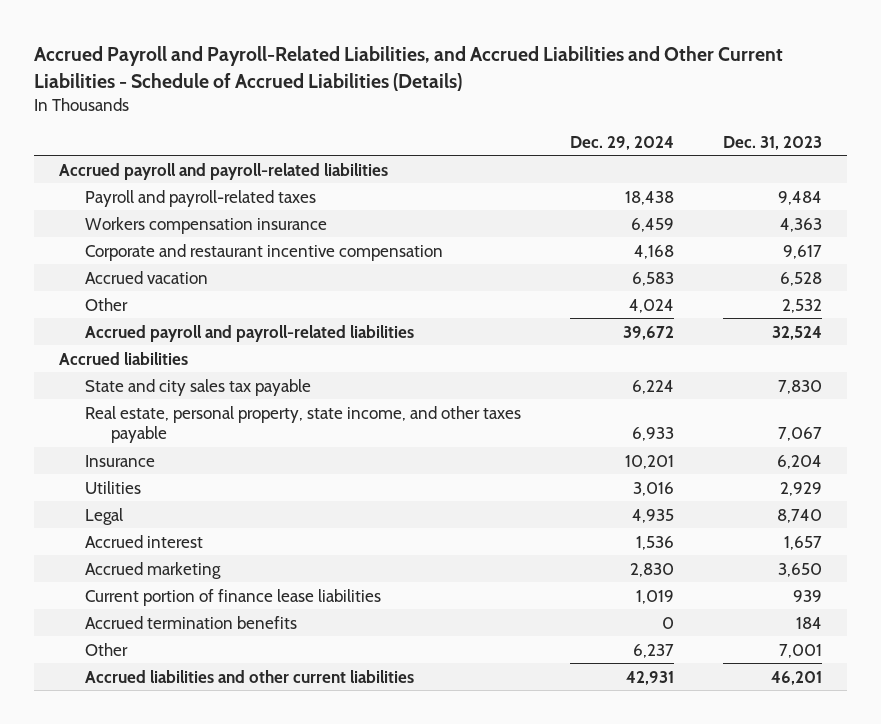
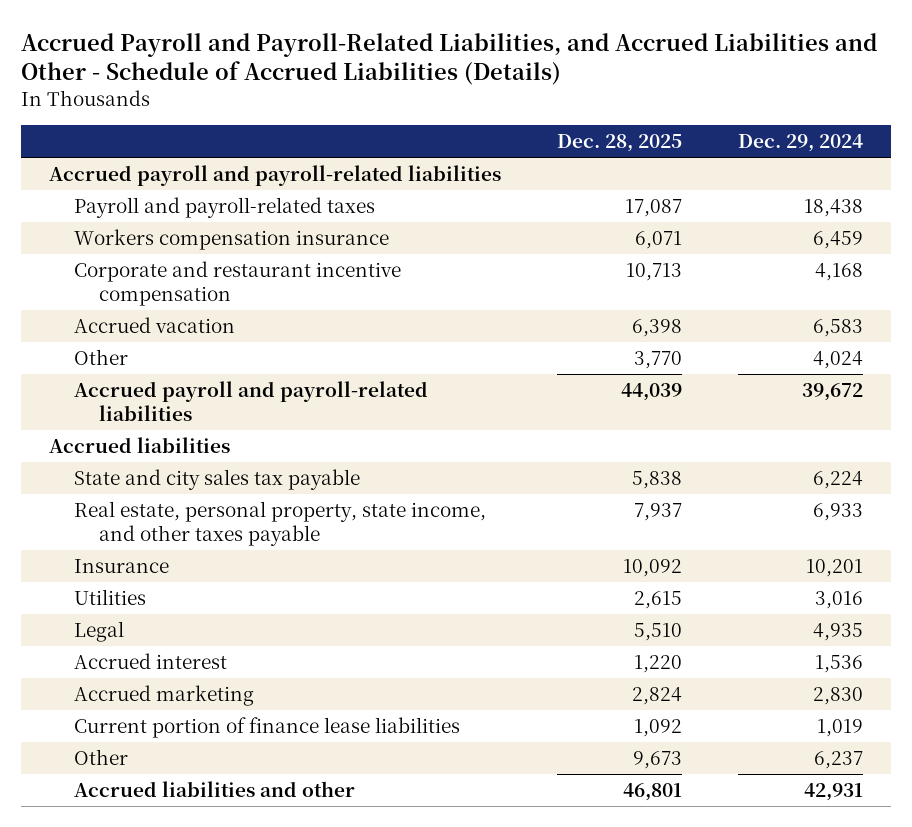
[34,45,784,91] Accrued Payroll and Payroll-Related Liabilities, and Accrued Liabilities and Other Current Liabilities - Schedule of Accrued Liabilities (Details) -> [21,32,878,86] Accrued Payroll and Payroll-Related Liabilities, and Accrued Liabilities and Other - Schedule of Accrued Liabilities (Details)
[723,135,823,150] Dec. 31, 2023 -> none
none -> [556,134,682,153] Dec. 28, 2025
[84,615,297,629] Accrued termination benefits -> none
[84,669,414,683] Accrued liabilities and other current liabilities -> [73,780,355,797] Accrued liabilities and other

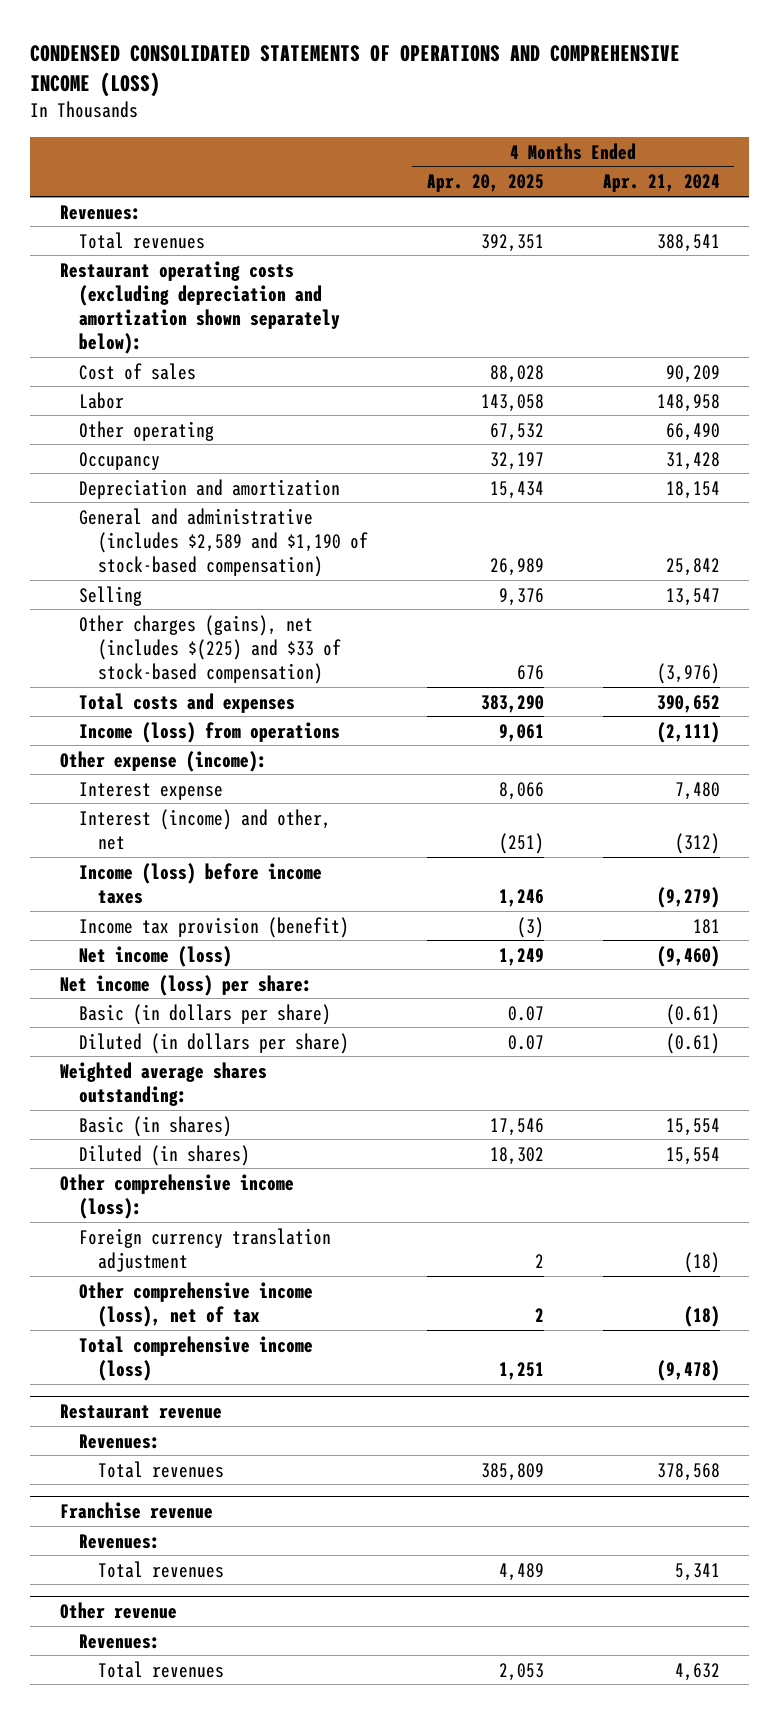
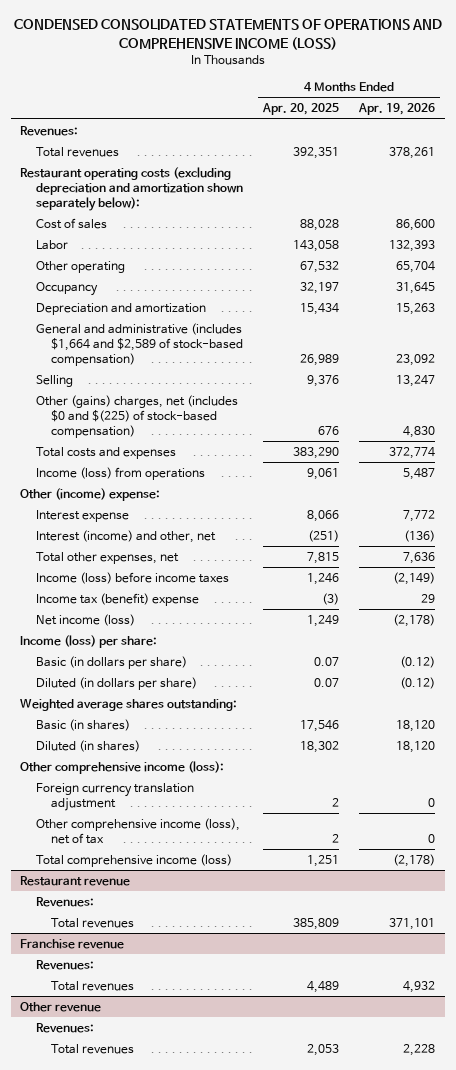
[602,174,720,193] Apr. 21, 2024 -> none
none -> [358,103,436,116] Apr. 19, 2026
[79,507,369,577] General and administrative (includes $2,589 and $1,190 of stock-based compensation) -> [35,323,244,366] General and administrative (includes $1,664 and $2,589 of stock-based compensation)
[79,614,342,684] Other charges (gains), net (includes $(225) and $33 of stock-based compensation) -> [35,395,238,438] Other (gains) charges, net (includes $0 and $(225) of stock-based compensation)
[59,750,267,772] Other expense (income): -> [20,488,161,502] Other (income) expense:
none -> [35,552,179,565] Total other expenses, net
[79,916,350,938] Income tax provision (benefit) -> [35,593,199,607] Income tax (benefit) expense
[59,974,312,996] Net income (loss) per share: -> [20,635,158,649] Income (loss) per share:

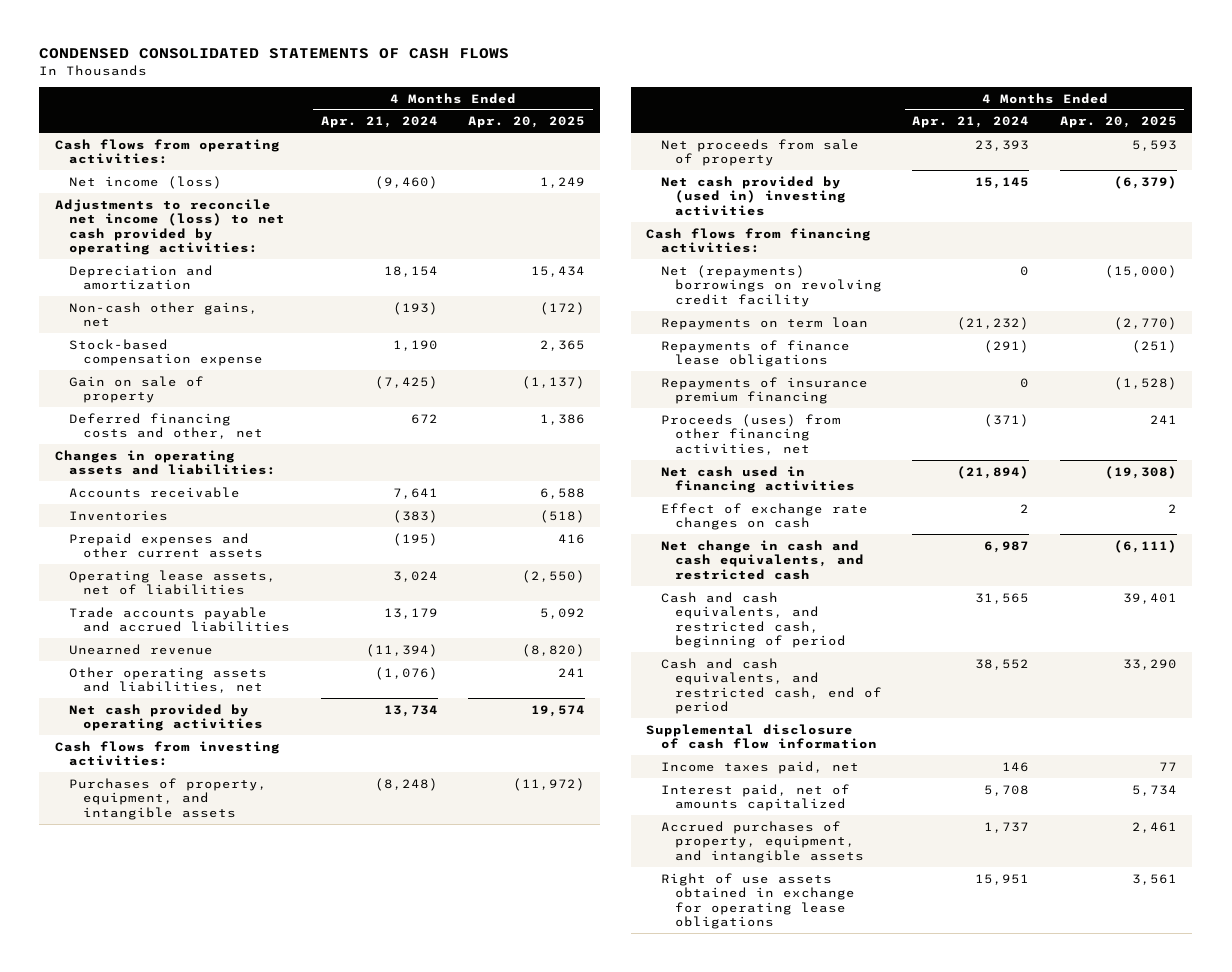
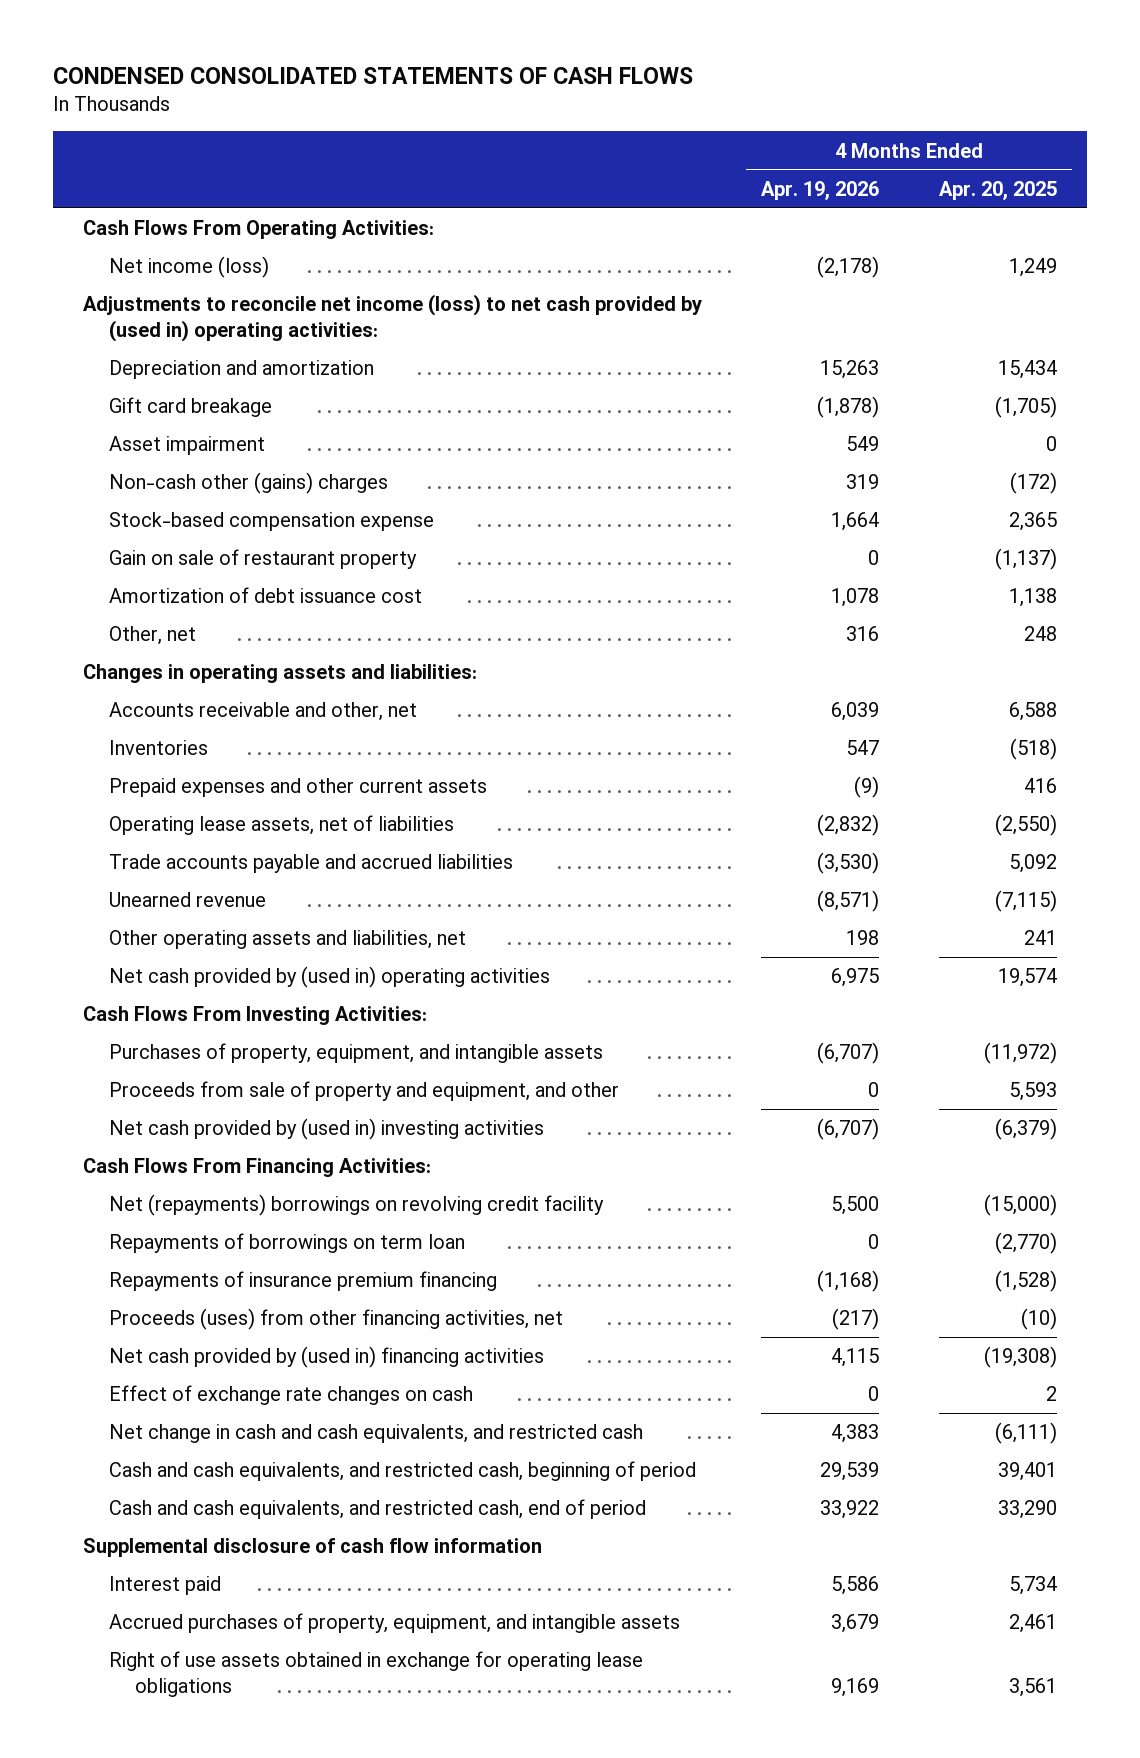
[320,116,438,129] Apr. 21, 2024 -> none
none -> [761,180,880,200] Apr. 19, 2026
[54,138,280,165] Cash flows from operating activities: -> [82,220,434,240] Cash Flows From Operating Activities:
[54,198,286,256] Adjustments to reconcile net income (loss) to net cash provided by operating activities: -> [82,294,702,343] Adjustments to reconcile net income (loss) to net cash provided by (used in) operating activities:
none -> [109,397,273,418] Gift card breakage
none -> [109,436,266,456] Asset impairment
[69,301,259,328] Non-cash other gains, net -> [109,472,389,495] Non-cash other (gains) charges
[69,412,264,440] Deferred financing costs and other, net -> none
[69,375,205,404] Gain on sale of property -> [109,549,418,570] Gain on sale of restaurant property
none -> [109,587,423,604] Amortization of debt issuance cost
none -> [109,626,197,646] Other, net
[69,486,241,498] Accounts receivable -> [109,702,418,722] Accounts receivable and other, net
[522,643,586,657] (8,820) -> [994,890,1057,913] (7,115)
[69,703,264,732] Net cash provided by operating activities -> [109,966,551,989] Net cash provided by (used in) operating activities
[54,740,280,767] Cash flows from investing activities: -> [82,1006,427,1026] Cash Flows From Investing Activities:
[660,138,859,167] Net proceeds from sale of property -> [109,1081,620,1102] Proceeds from sale of property and equipment, and other
[646,227,872,254] Cash flows from financing activities: -> [82,1158,431,1178] Cash Flows From Financing Activities:
[660,339,850,368] Repayments of finance lease obligations -> none
[660,316,868,330] Repayments on term loan -> [109,1233,466,1254] Repayments of borrowings on term loan
[1149,414,1177,424] 241 -> [1020,1308,1057,1331] (10)
[660,465,855,494] Net cash used in financing activities -> [109,1346,545,1369] Net cash provided by (used in) financing activities
[660,760,859,774] Income taxes paid, net -> none
[660,783,850,812] Interest paid, net of amounts capitalized -> [109,1576,222,1596] Interest paid

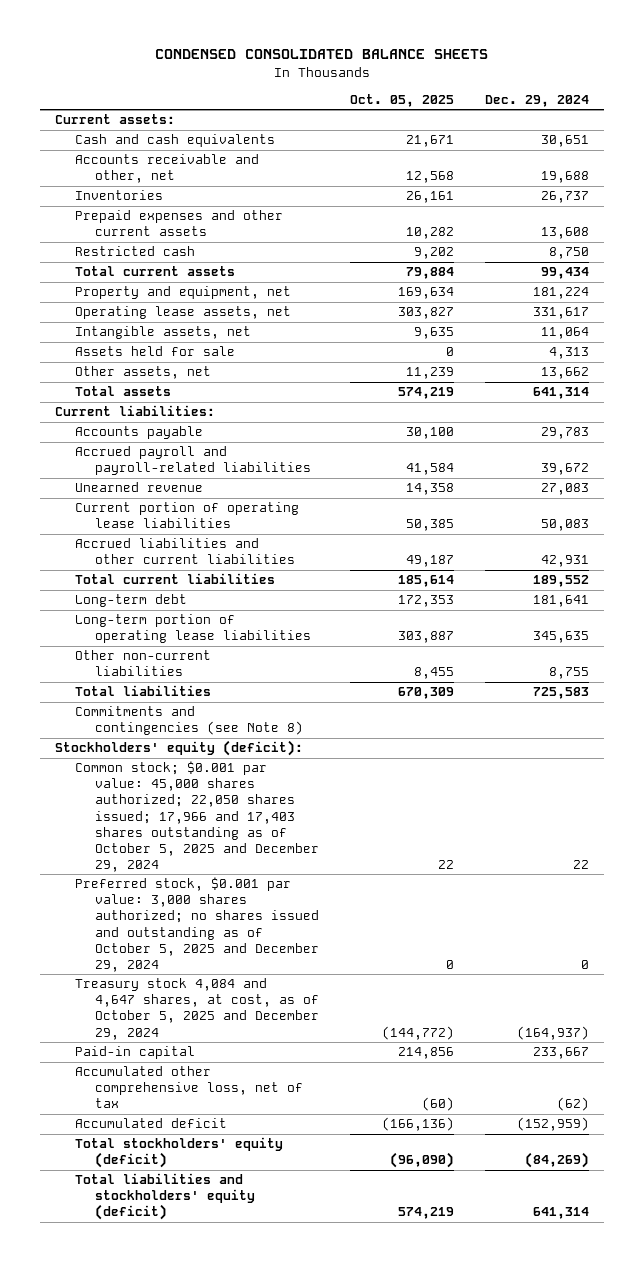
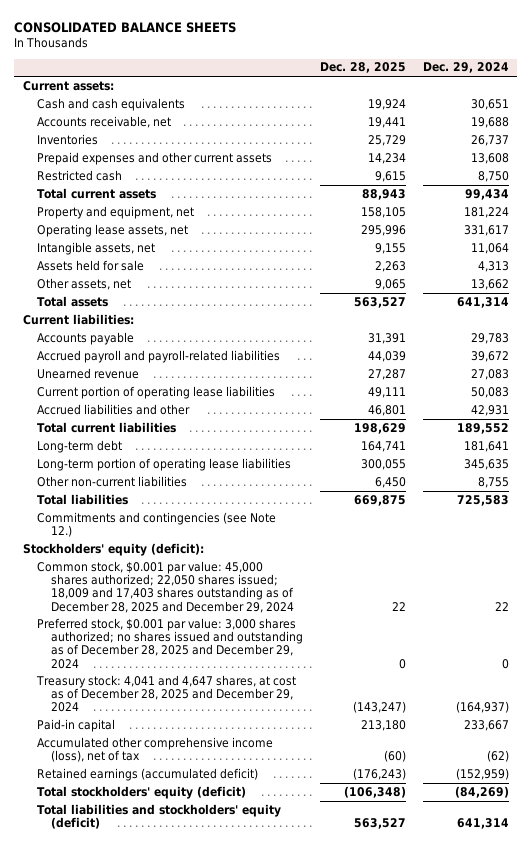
[154,49,488,60] CONDENSED CONSOLIDATED BALANCE SHEETS -> [14,21,237,33] CONSOLIDATED BALANCE SHEETS
[349,94,454,108] Oct. 05, 2025 -> none
none -> [319,62,406,74] Dec. 28, 2025
[75,154,260,184] Accounts receivable and other, net -> [36,115,171,128] Accounts receivable, net
[75,538,296,565] Accrued liabilities and other current liabilities -> [36,403,190,415] Accrued liabilities and other
[75,706,304,736] Commitments and contingencies (see Note 8) -> [36,511,276,538] Commitments and contingencies (see Note 12.)
[75,761,320,872] Common stock; $0.001 par value: 45,000 shares authorized; 22,050 shares issued; 17,966 and 17,403 shares outstanding as of October 5, 2025 and December 29, 2024 -> [36,560,295,613] Common stock, $0.001 par value: 45,000 shares authorized; 22,050 shares issued; 18,009 and 17,403 shares outstanding as of December 28, 2025 and December 29, 2024
[75,877,320,972] Preferred stock, $0.001 par value: 3,000 shares authorized; no shares issued and outstanding as of October 5, 2025 and December 29, 2024 -> [36,617,304,669] Preferred stock, $0.001 par value: 3,000 shares authorized; no shares issued and outstanding as of December 28, 2025 and December 29, 2024
[75,978,320,1040] Treasury stock 4,084 and 4,647 shares, at cost, as of October 5, 2025 and December 29, 2024 -> [35,674,296,713] Treasury stock: 4,041 and 4,647 shares, at cost as of December 28, 2025 and December 29, 2024
[75,1066,304,1109] Accumulated other comprehensive loss, net of tax -> [36,736,273,763] Accumulated other comprehensive income (loss), net of tax
[75,1118,228,1129] Accumulated deficit -> [36,767,258,781] Retained earnings (accumulated deficit)

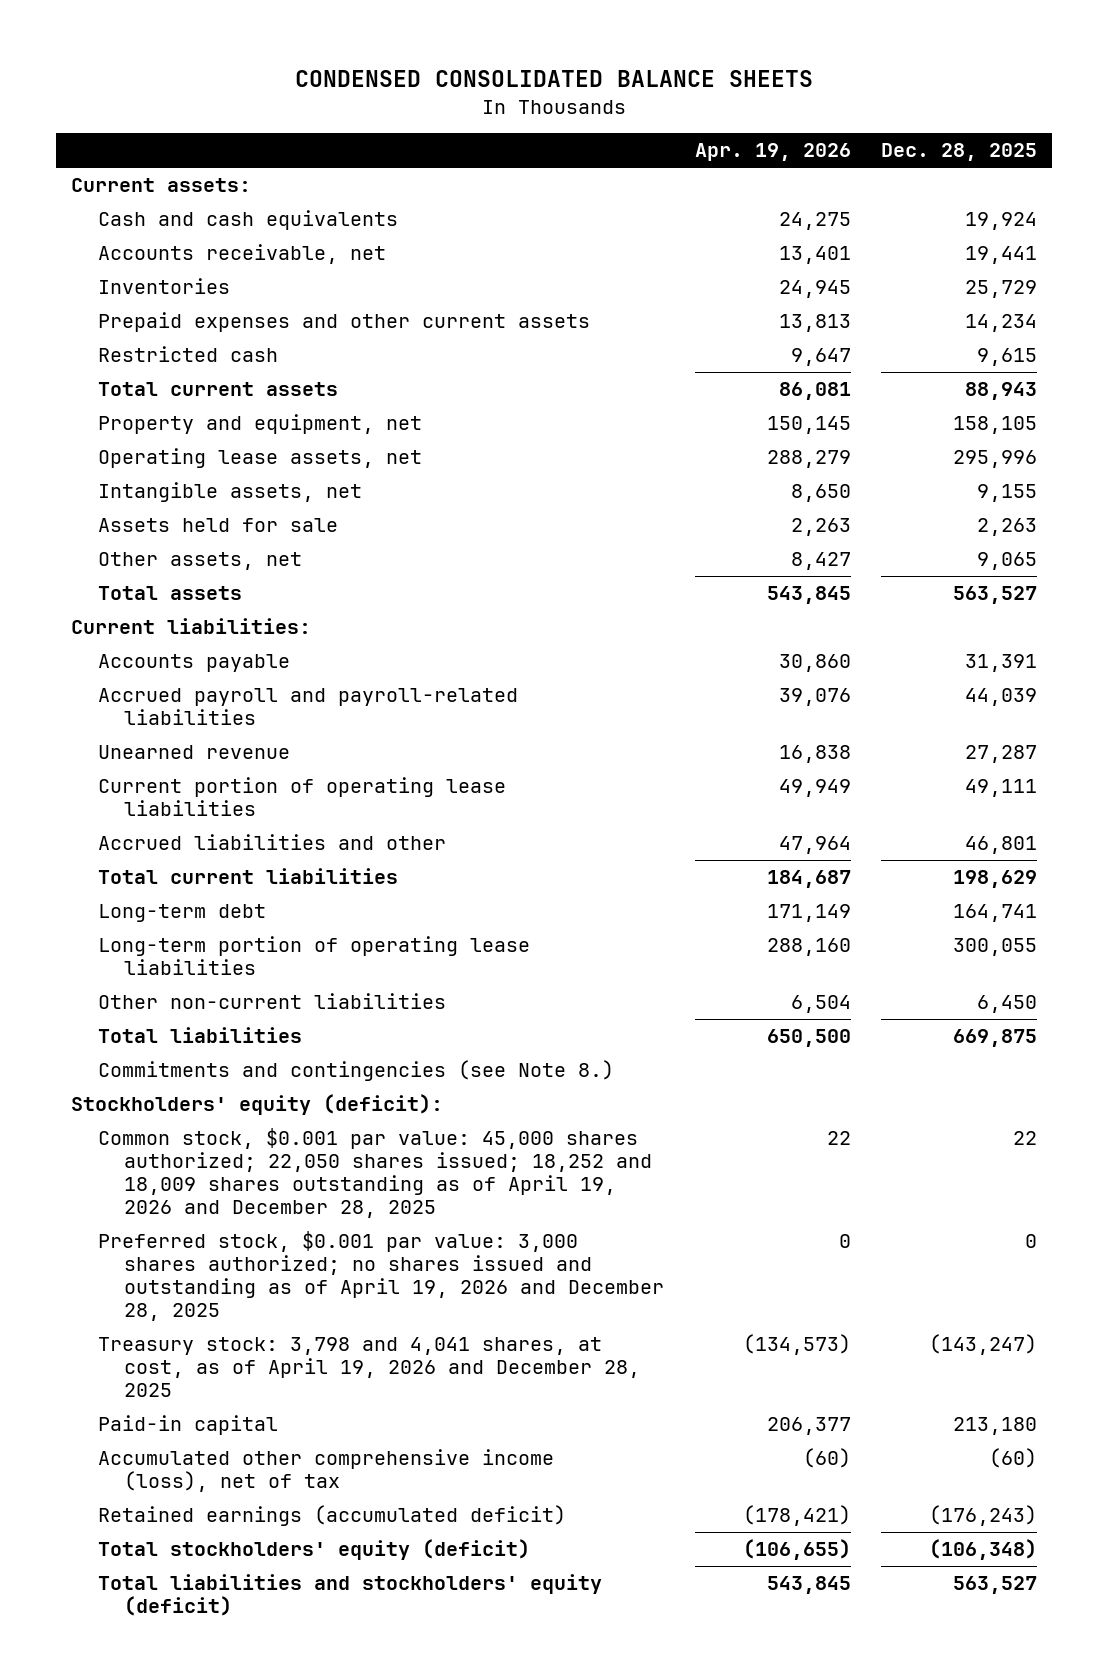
[14,21,237,33] CONSOLIDATED BALANCE SHEETS -> [294,69,813,87] CONDENSED CONSOLIDATED BALANCE SHEETS
[422,62,509,74] Dec. 29, 2024 -> none
none -> [694,143,851,162] Apr. 19, 2026
[36,511,276,538] Commitments and contingencies (see Note 12.) -> [97,1060,614,1082] Commitments and contingencies (see Note 8.)
[36,560,295,613] Common stock, $0.001 par value: 45,000 shares authorized; 22,050 shares issued; 18,009 and 17,403 shares outstanding as of December 28, 2025 and December 29, 2024 -> [97,1128,653,1219] Common stock, $0.001 par value: 45,000 shares authorized; 22,050 shares issued; 18,252 and 18,009 shares outstanding as of April 19, 2026 and December 28, 2025
[36,617,304,669] Preferred stock, $0.001 par value: 3,000 shares authorized; no shares issued and outstanding as of December 28, 2025 and December 29, 2024 -> [97,1231,665,1322] Preferred stock, $0.001 par value: 3,000 shares authorized; no shares issued and outstanding as of April 19, 2026 and December 28, 2025
[35,674,296,713] Treasury stock: 4,041 and 4,647 shares, at cost as of December 28, 2025 and December 29, 2024 -> [97,1337,641,1398] Treasury stock: 3,798 and 4,041 shares, at cost, as of April 19, 2026 and December 28, 2025

